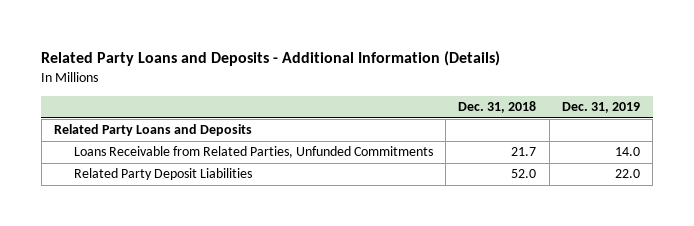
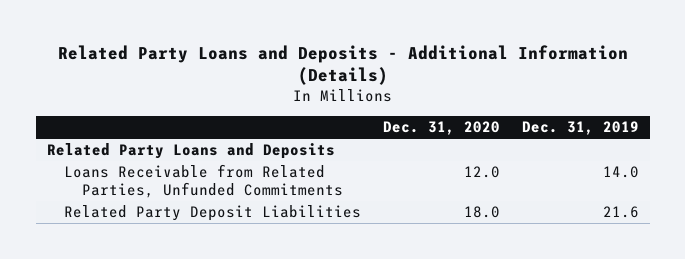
[458,101,537,114] Dec. 31, 2018 -> none
none -> [383,121,501,136] Dec. 31, 2020
[614,169,640,179] 22.0 -> [602,206,639,219] 21.6

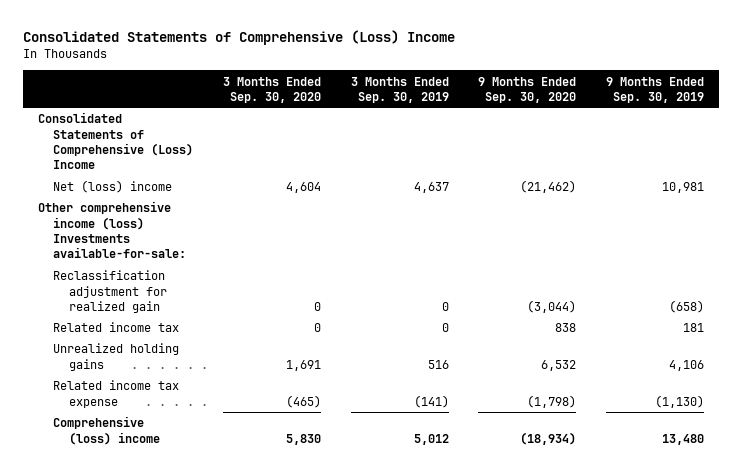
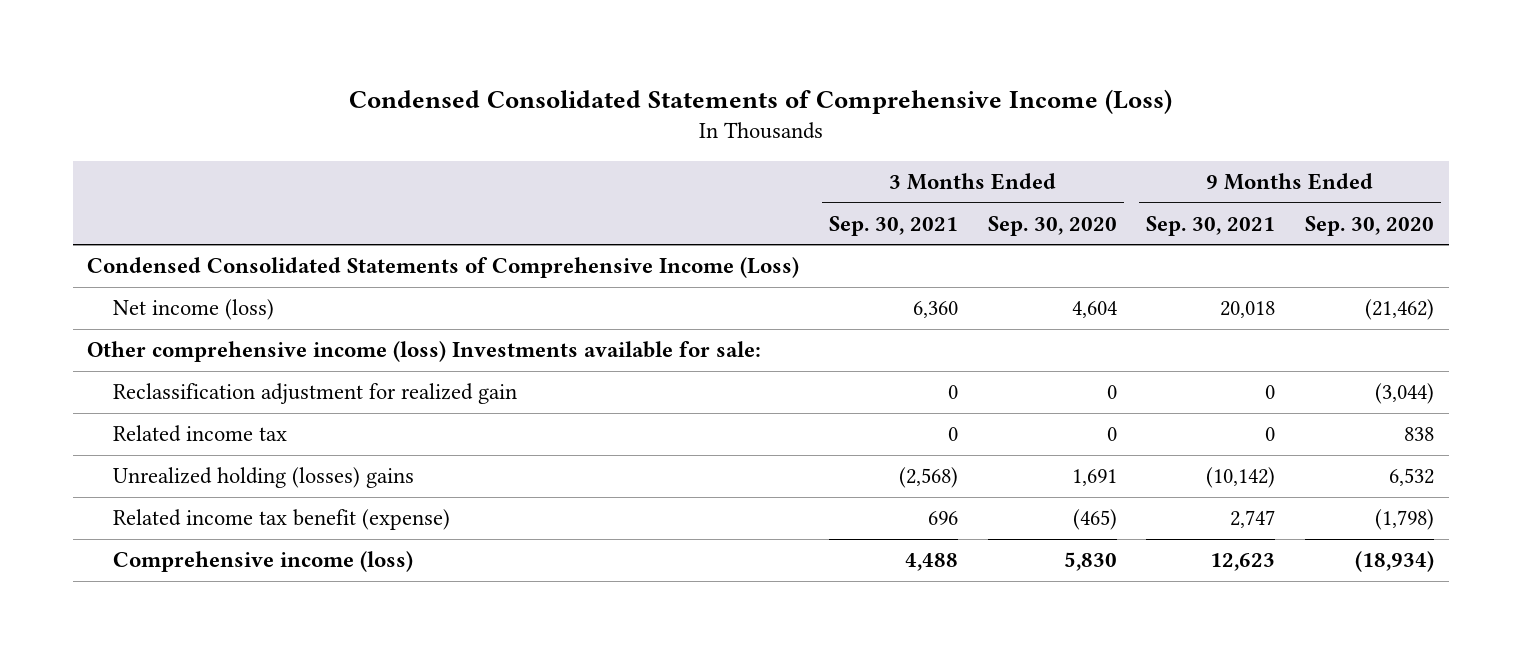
[22,29,455,45] Consolidated Statements of Comprehensive (Loss) Income -> [348,88,1172,114] Condensed Consolidated Statements of Comprehensive Income (Loss)
[350,76,449,104] 3 Months Ended Sep. 30, 2019 -> none
[606,76,705,104] 9 Months Ended Sep. 30, 2019 -> none
none -> [829,215,959,236] Sep. 30, 2021
none -> [1146,215,1276,236] Sep. 30, 2021
[37,112,194,170] Consolidated Statements of Comprehensive (Loss) Income -> [87,257,800,279] Condensed Consolidated Statements of Comprehensive Income (Loss)
[53,180,173,194] Net (loss) income -> [112,299,274,321] Net income (loss)
[37,201,187,259] Other comprehensive income (loss) Investments available-for-sale: -> [87,341,762,363] Other comprehensive income (loss) Investments available for sale:
[53,343,180,371] Unrealized holding gains -> [112,467,414,489] Unrealized holding (losses) gains
[53,380,180,408] Related income tax expense -> [112,509,450,531] Related income tax benefit (expense)
[53,416,161,445] Comprehensive (loss) income -> [112,551,413,573] Comprehensive income (loss)

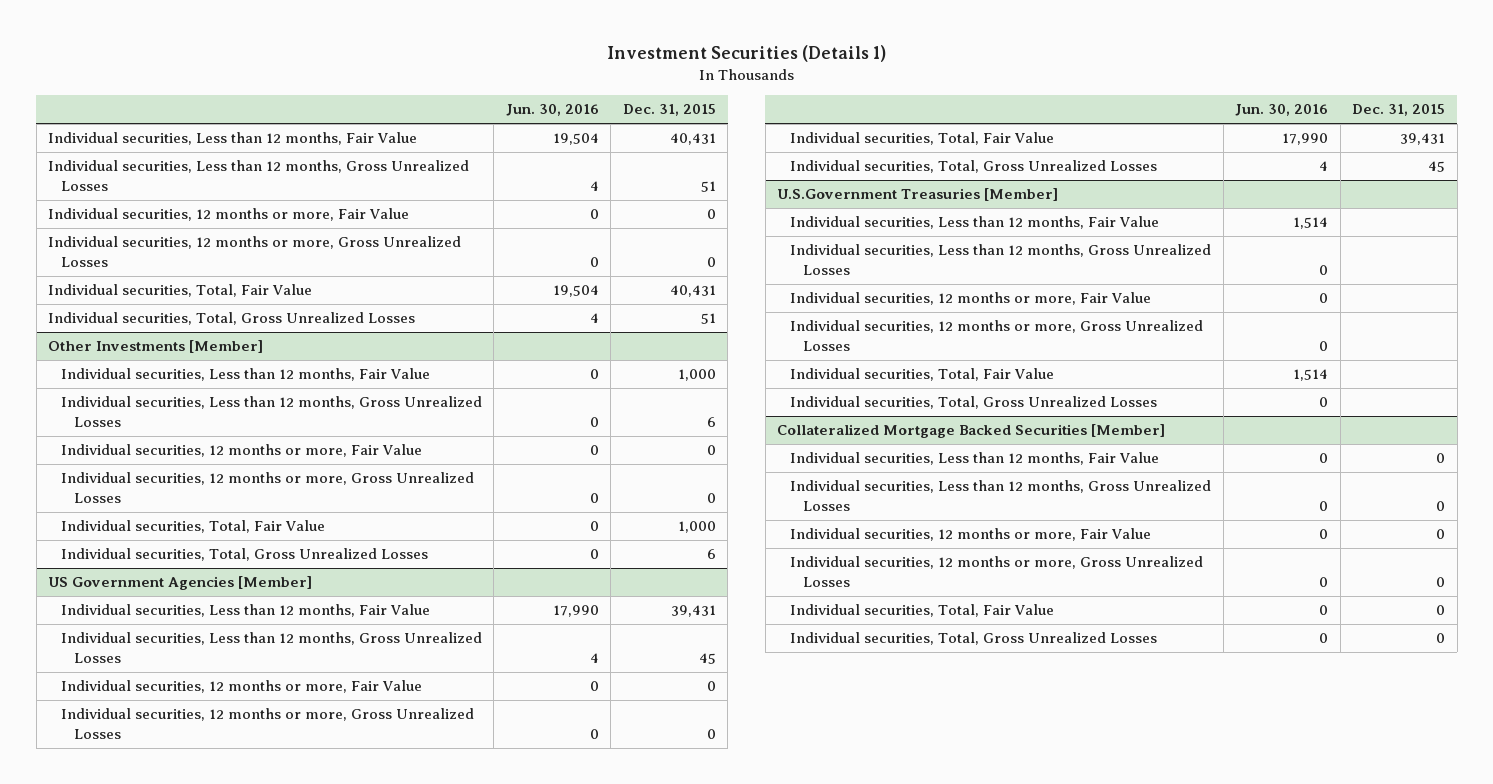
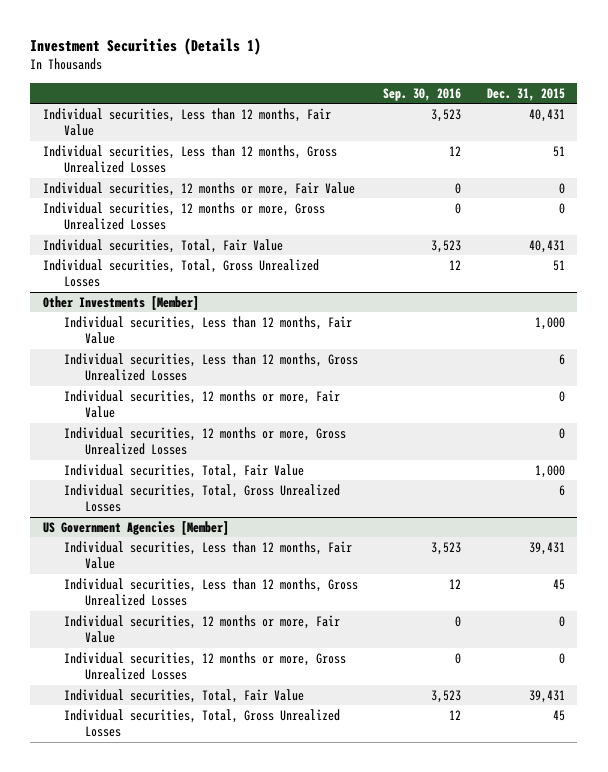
[505,104,599,117] Jun. 30, 2016 -> none
none -> [383,87,462,101] Sep. 30, 2016
[777,188,1059,202] U.S.Government Treasuries [Member] -> none
[790,216,1160,230] Individual securities, Less than 12 months, Fair Value -> none
[790,244,1212,275] Individual securities, Less than 12 months, Gross Unrealized Losses -> none
[790,292,1152,306] Individual securities, 12 months or more, Fair Value -> none
[790,320,1204,351] Individual securities, 12 months or more, Gross Unrealized Losses -> none
[790,368,1055,382] Individual securities, Total, Fair Value -> none
[790,396,1158,410] Individual securities, Total, Gross Unrealized Losses -> none
[777,424,1166,439] Collateralized Mortgage Backed Securities [Member] -> none
[790,452,1160,466] Individual securities, Less than 12 months, Fair Value -> none
[790,480,1212,511] Individual securities, Less than 12 months, Gross Unrealized Losses -> none
[790,528,1152,542] Individual securities, 12 months or more, Fair Value -> none
[790,556,1204,587] Individual securities, 12 months or more, Gross Unrealized Losses -> none
[790,604,1055,618] Individual securities, Total, Fair Value -> none
[790,632,1158,646] Individual securities, Total, Gross Unrealized Losses -> none

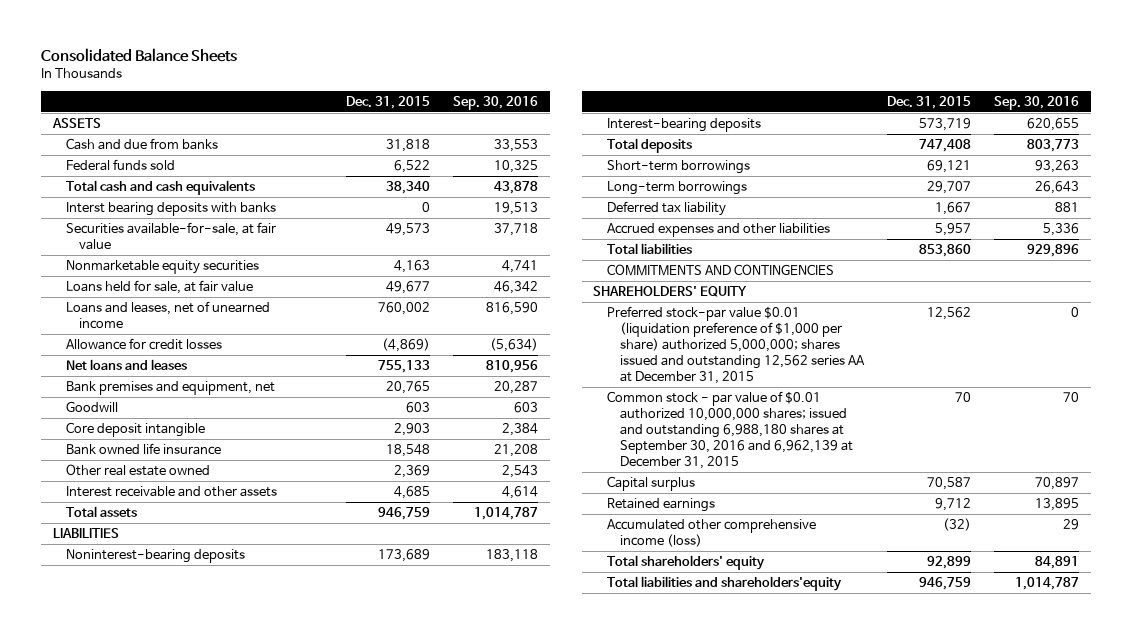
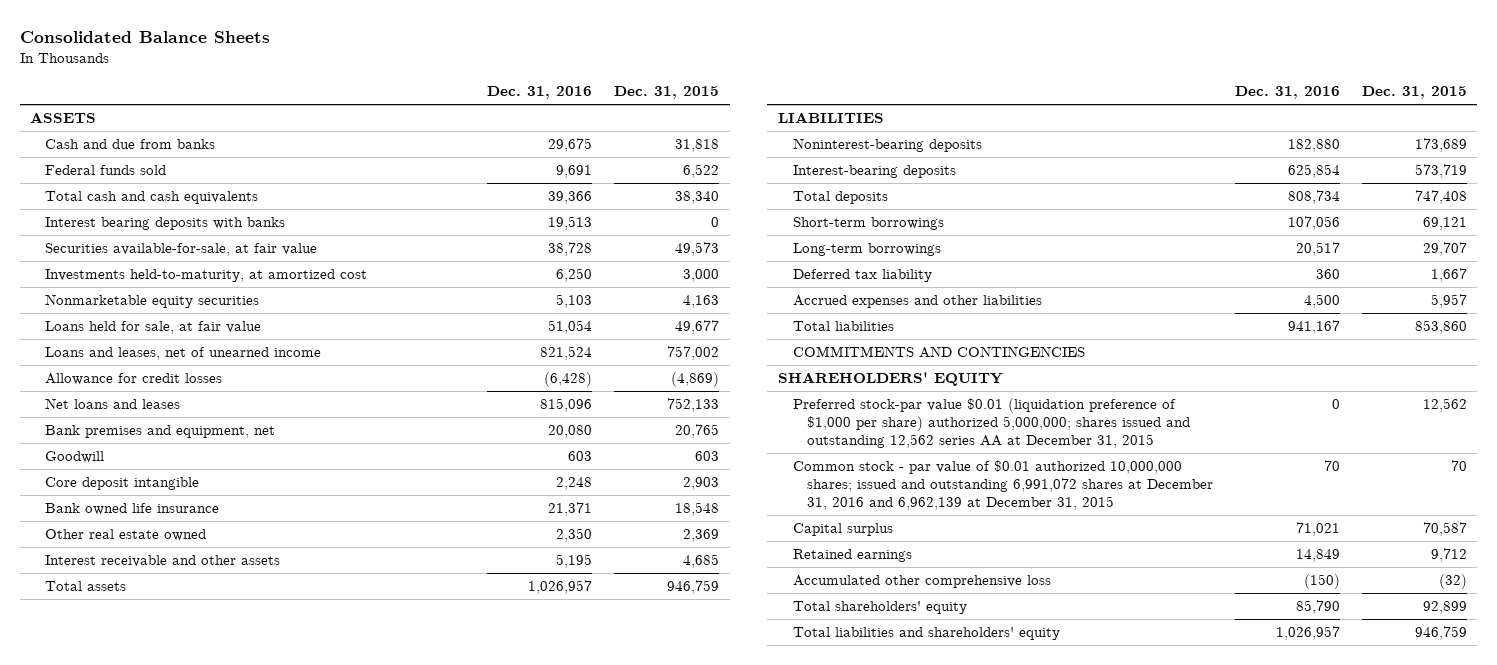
[453,96,539,111] Sep. 30, 2016 -> none
none -> [487,86,593,100] Dec. 31, 2016
[65,201,276,216] Interst bearing deposits with banks -> [45,217,286,231] Interest bearing deposits with banks
none -> [45,269,368,283] Investments held-to-maturity, at amortized cost
[378,301,431,315] 760,002 -> [667,346,720,361] 757,002
[378,359,431,373] 755,133 -> [667,398,720,413] 752,133
[606,390,853,470] Common stock - par value of $0.01 authorized 10,000,000 shares; issued and outstanding 6,988,180 shares at September 30, 2016 and 6,962,139 at December 31, 2015 -> [792,460,1214,510] Common stock - par value of $0.01 authorized 10,000,000 shares; issued and outstanding 6,991,072 shares at December 31, 2016 and 6,962,139 at December 31, 2015
[606,518,816,548] Accumulated other comprehensive income (loss) -> [792,575,1051,589] Accumulated other comprehensive loss
[606,575,842,591] Total liabilities and shareholders'equity -> [792,627,1060,641] Total liabilities and shareholders' equity

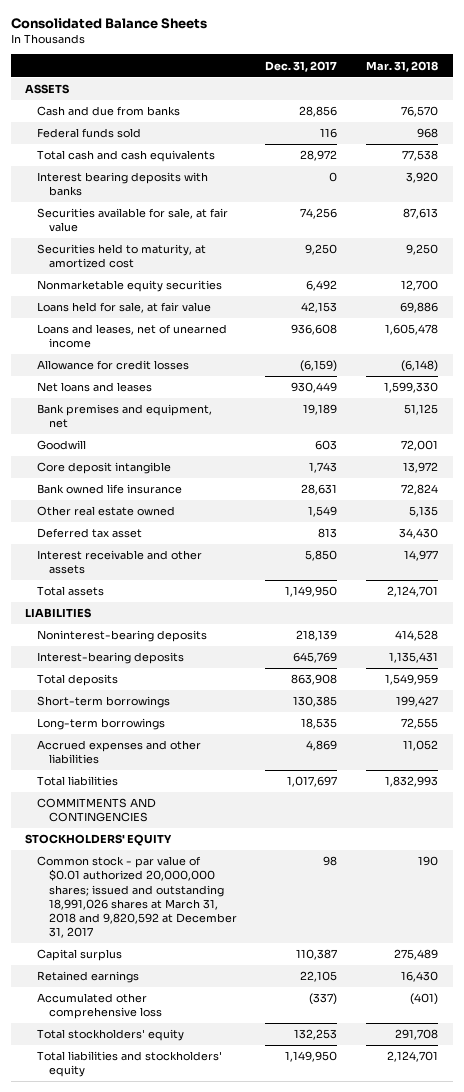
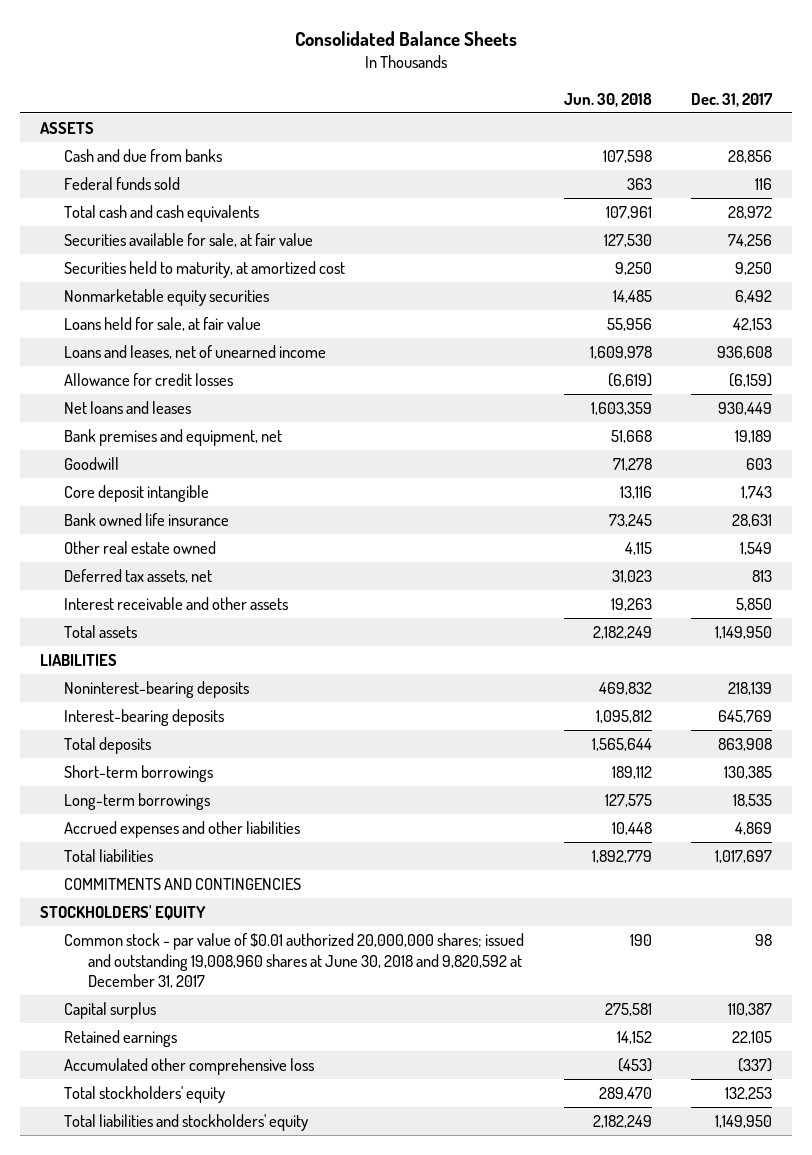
[366,60,439,72] Mar. 31, 2018 -> none
none -> [563,92,652,107] Jun. 30, 2018
[36,172,208,197] Interest bearing deposits with banks -> none
[36,528,142,539] Deferred tax asset -> [63,569,212,584] Deferred tax assets, net
[36,856,237,939] Common stock - par value of $0.01 authorized 20,000,000 shares; issued and outstanding 18,991,026 shares at March 31, 2018 and 9,820,592 at December 31, 2017 -> [63,933,524,989] Common stock - par value of $0.01 authorized 20,000,000 shares; issued and outstanding 19,008,960 shares at June 30, 2018 and 9,820,592 at December 31, 2017

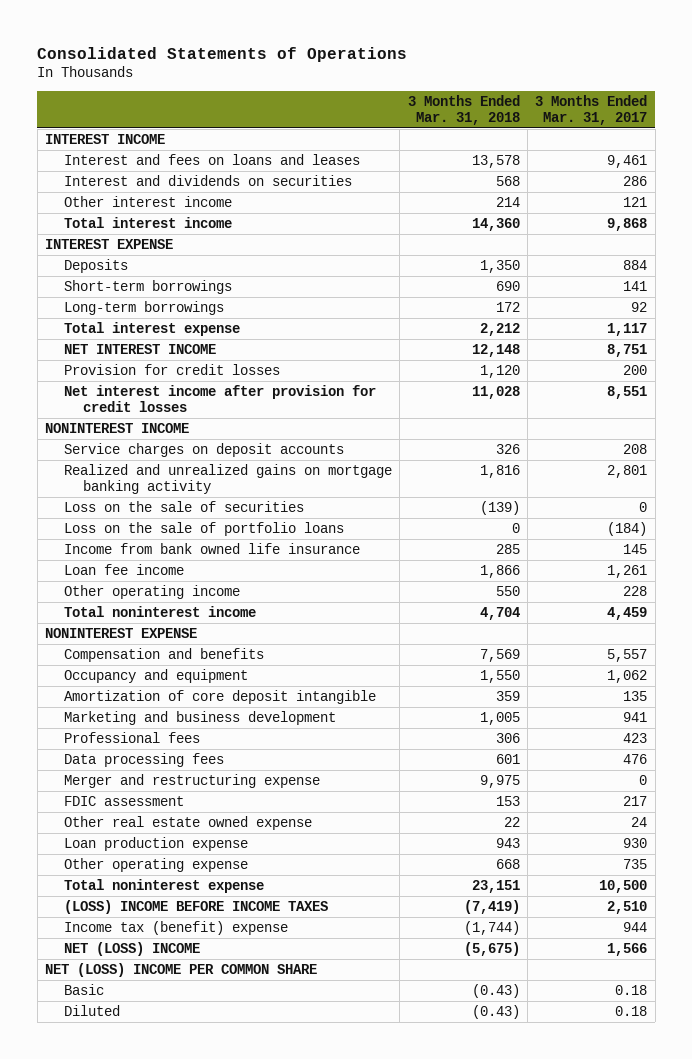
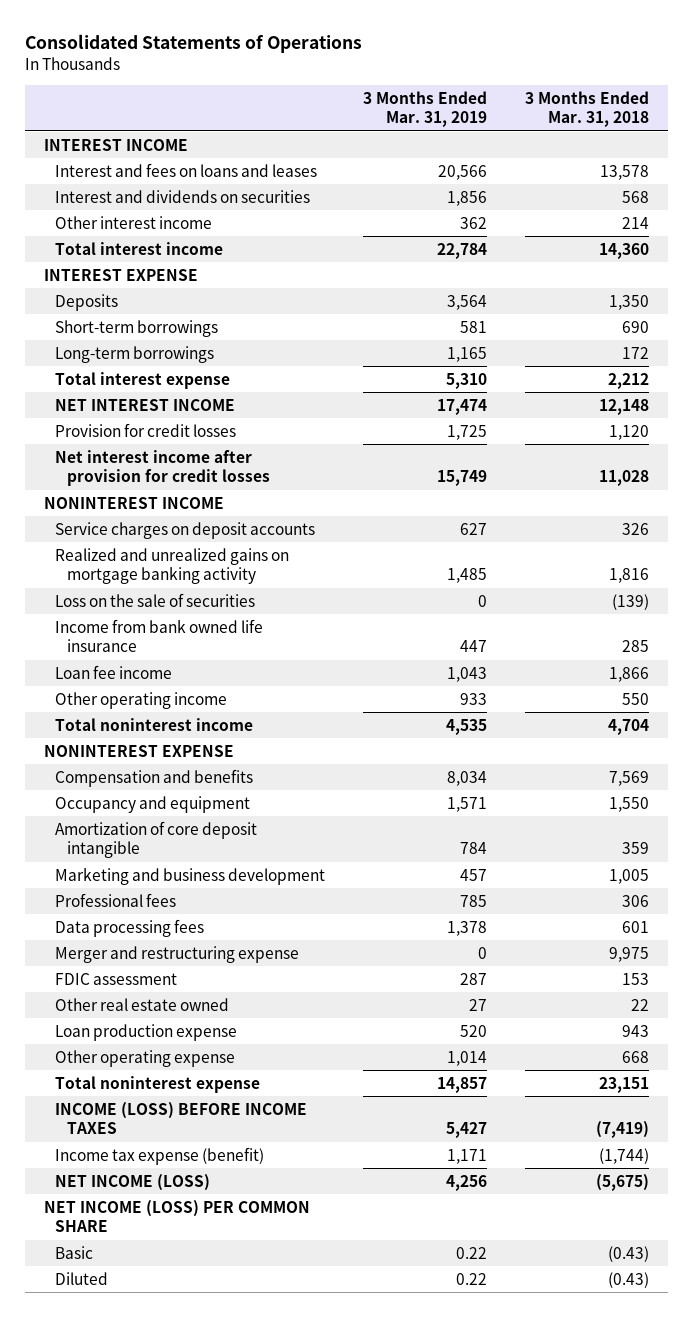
[535,95,648,126] 3 Months Ended Mar. 31, 2017 -> none
none -> [363,90,488,127] 3 Months Ended Mar. 31, 2019
[63,521,344,536] Loss on the sale of portfolio loans -> none
[63,815,312,830] Other real estate owned expense -> [55,997,230,1011] Other real estate owned
[63,899,328,914] (LOSS) INCOME BEFORE INCOME TAXES -> [55,1101,308,1134] INCOME (LOSS) BEFORE INCOME TAXES
[63,920,288,935] Income tax (benefit) expense -> [55,1146,265,1165] Income tax expense (benefit)
[63,941,200,956] NET (LOSS) INCOME -> [55,1173,211,1191] NET INCOME (LOSS)
[44,962,317,977] NET (LOSS) INCOME PER COMMON SHARE -> [44,1199,311,1232] NET INCOME (LOSS) PER COMMON SHARE

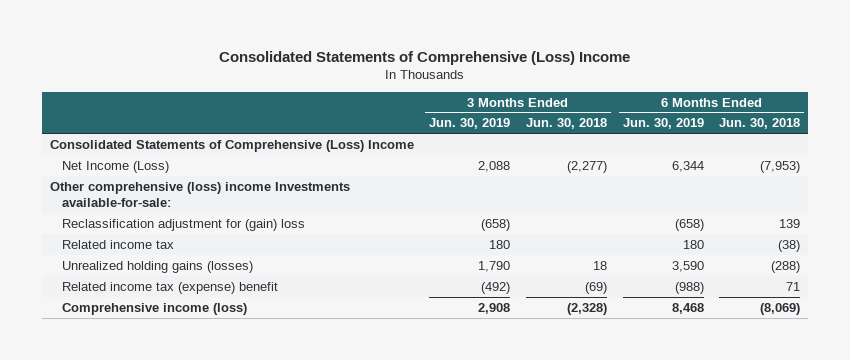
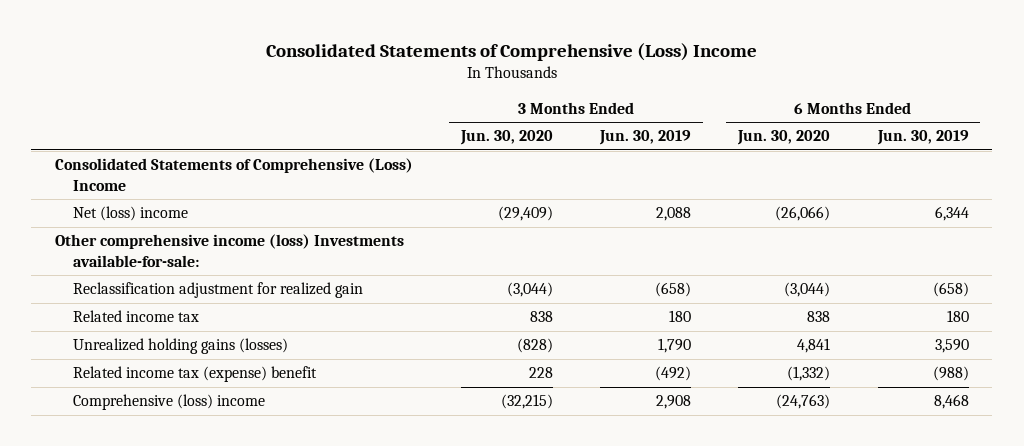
[526,118,608,130] Jun. 30, 2018 -> none
[719,118,801,130] Jun. 30, 2018 -> none
none -> [459,130,553,146] Jun. 30, 2020
none -> [737,130,831,146] Jun. 30, 2020
[61,160,169,173] Net Income (Loss) -> [73,206,189,222] Net (loss) income
[49,181,350,207] Other comprehensive (loss) income Investments available-for-sale: -> [55,234,405,267] Other comprehensive income (loss) Investments available-for-sale:
[61,218,305,231] Reclassification adjustment for (gain) loss -> [73,282,364,299] Reclassification adjustment for realized gain
[61,302,247,315] Comprehensive income (loss) -> [73,394,266,411] Comprehensive (loss) income

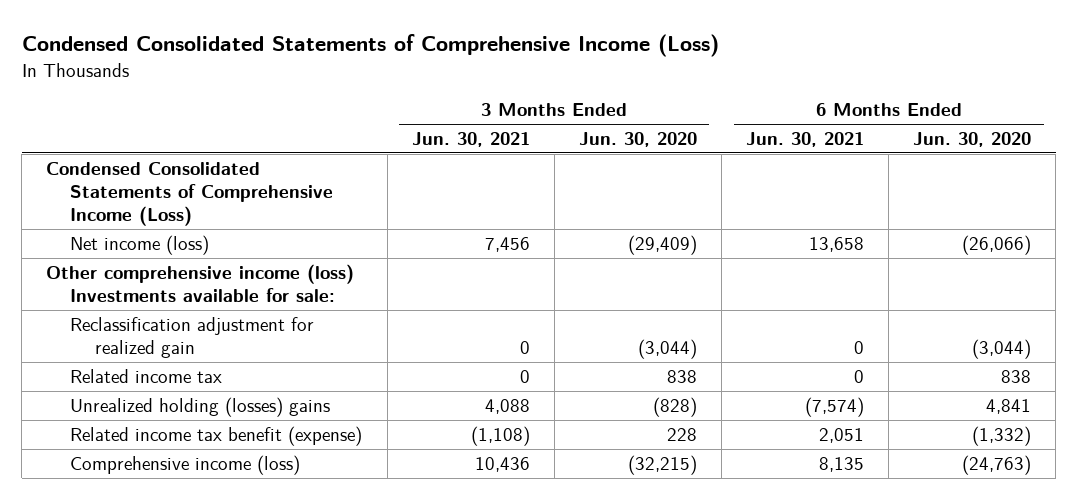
[265,42,757,61] Consolidated Statements of Comprehensive (Loss) Income -> [21,34,719,58] Condensed Consolidated Statements of Comprehensive Income (Loss)
[598,130,691,146] Jun. 30, 2019 -> none
[876,130,969,146] Jun. 30, 2019 -> none
none -> [411,132,530,148] Jun. 30, 2021
none -> [746,132,865,148] Jun. 30, 2021
[55,158,414,191] Consolidated Statements of Comprehensive (Loss) Income -> [46,161,334,227] Condensed Consolidated Statements of Comprehensive Income (Loss)
[73,206,189,222] Net (loss) income -> [70,234,210,255] Net income (loss)
[55,234,405,267] Other comprehensive income (loss) Investments available-for-sale: -> [46,263,355,303] Other comprehensive income (loss) Investments available for sale:
[73,338,289,355] Unrealized holding gains (losses) -> [70,396,331,417] Unrealized holding (losses) gains
[73,366,318,383] Related income tax (expense) benefit -> [70,425,363,446] Related income tax benefit (expense)
[73,394,266,411] Comprehensive (loss) income -> [70,454,301,475] Comprehensive income (loss)

